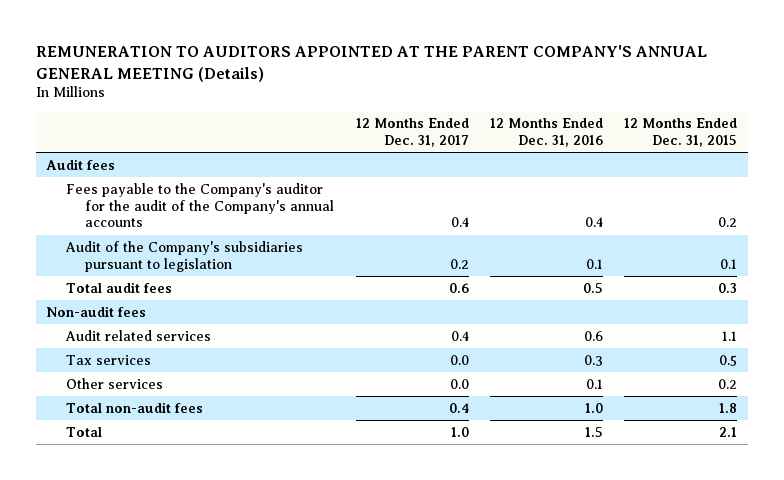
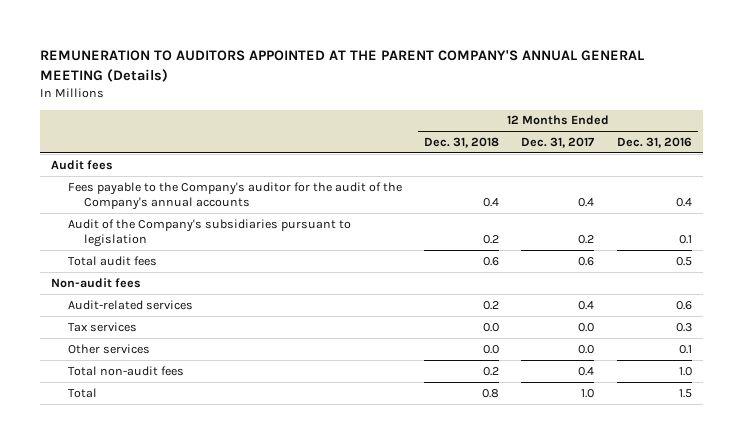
[624,118,738,147] 12 Months Ended Dec. 31, 2015 -> none
none -> [424,137,500,149] Dec. 31, 2018
[64,329,211,341] Audit related services -> [67,299,193,310] Audit-related services

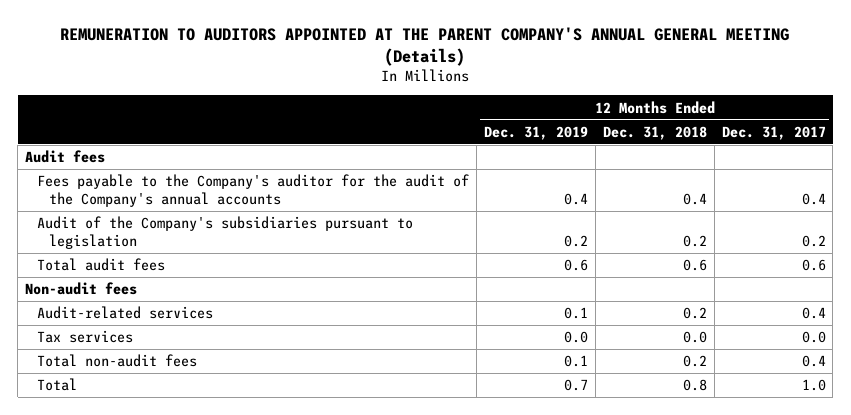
[616,137,692,149] Dec. 31, 2016 -> none
none -> [483,125,588,140] Dec. 31, 2019
[67,343,150,354] Other services -> none

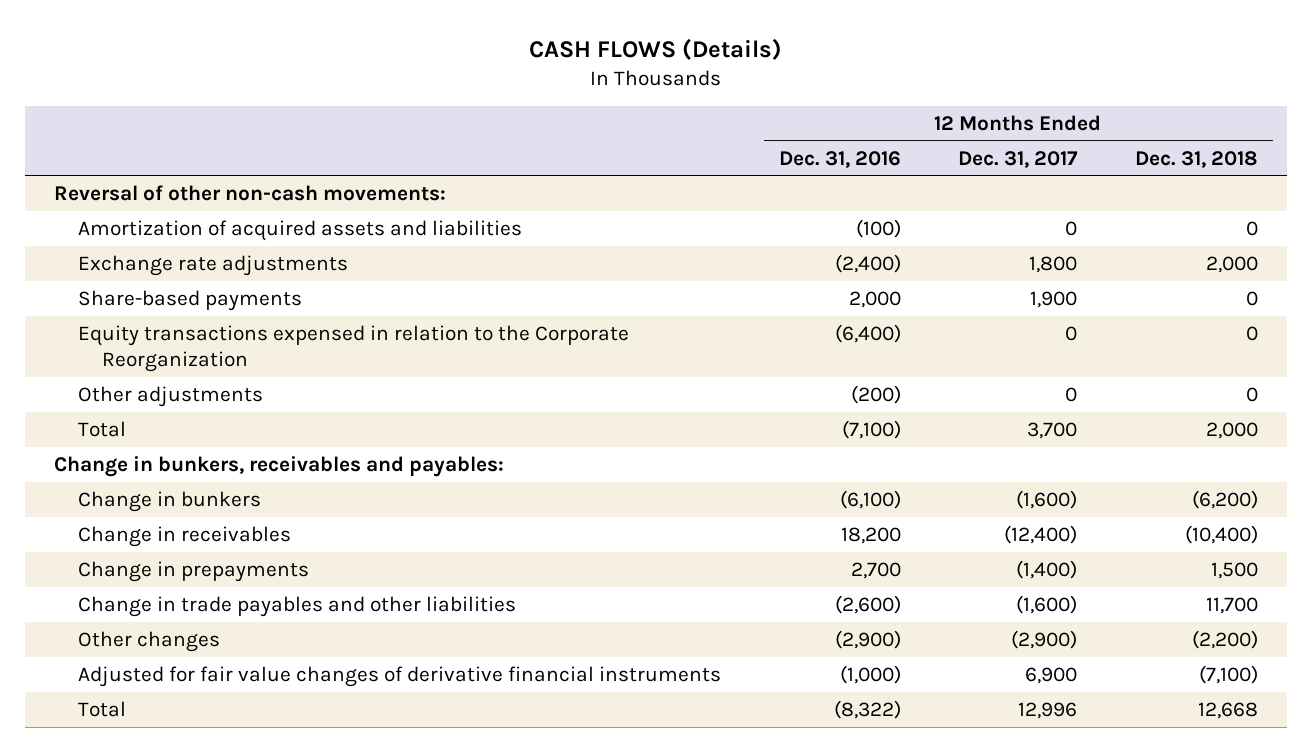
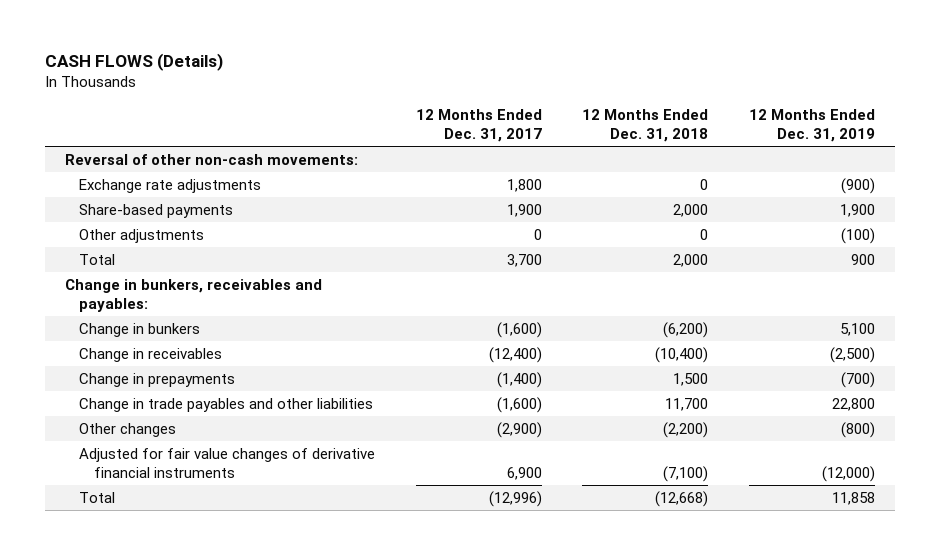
[778,150,901,168] Dec. 31, 2016 -> none
none -> [748,109,875,143] 12 Months Ended Dec. 31, 2019
[77,219,522,241] Amortization of acquired assets and liabilities -> none
[77,324,629,373] Equity transactions expensed in relation to the Corporate Reorganization -> none
[1206,255,1259,273] 2,000 -> [700,178,709,190] 0
[1246,290,1259,306] 0 -> [673,203,709,217] 2,000
[1018,701,1078,719] 12,996 -> [488,490,542,507] (12,996)
[1198,701,1259,719] 12,668 -> [655,490,709,507] (12,668)

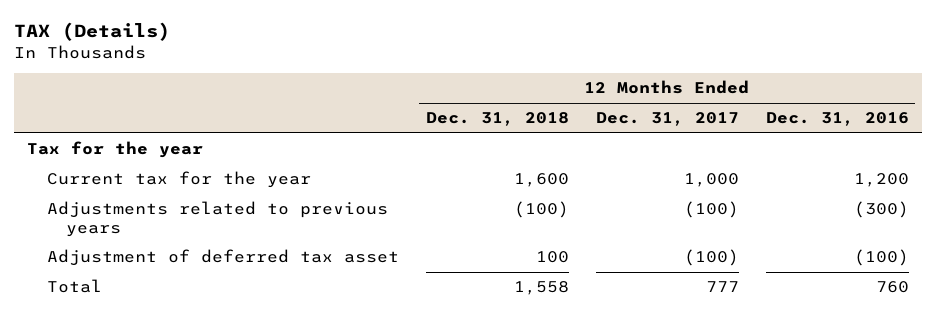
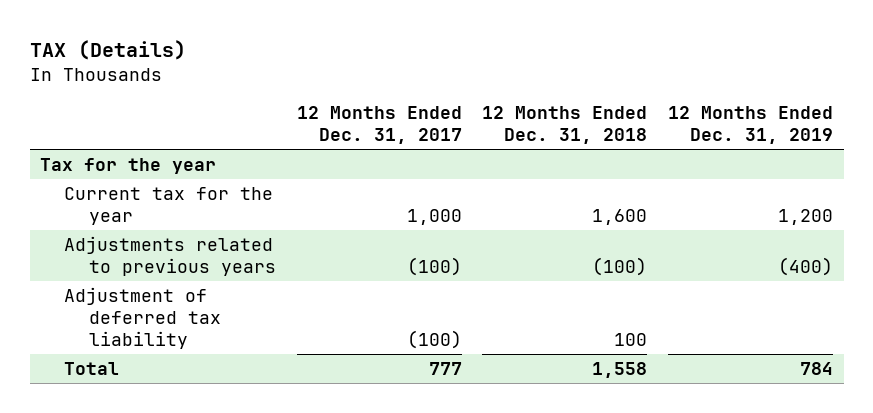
[765,112,909,127] Dec. 31, 2016 -> none
none -> [668,106,834,145] 12 Months Ended Dec. 31, 2019
[46,249,399,267] Adjustment of deferred tax asset -> [64,287,221,350] Adjustment of deferred tax liability

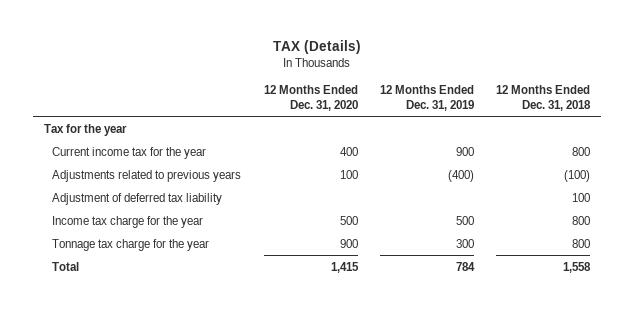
[296,106,462,145] 12 Months Ended Dec. 31, 2017 -> none
none -> [263,84,358,111] 12 Months Ended Dec. 31, 2020
[64,187,274,226] Current tax for the year -> [52,146,207,159] Current income tax for the year
[592,209,648,226] 1,600 -> [572,146,591,156] 800
[778,209,834,226] 1,200 -> [456,146,475,156] 900
none -> [52,215,204,228] Income tax charge for the year
none -> [52,238,210,251] Tonnage tax charge for the year

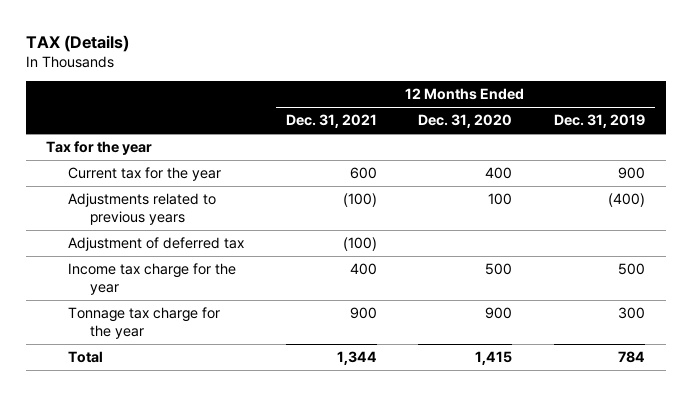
[496,84,592,111] 12 Months Ended Dec. 31, 2018 -> none
none -> [285,114,377,129] Dec. 31, 2021
[52,146,207,159] Current income tax for the year -> [68,166,222,181] Current tax for the year
[52,192,223,205] Adjustment of deferred tax liability -> [68,236,245,251] Adjustment of deferred tax

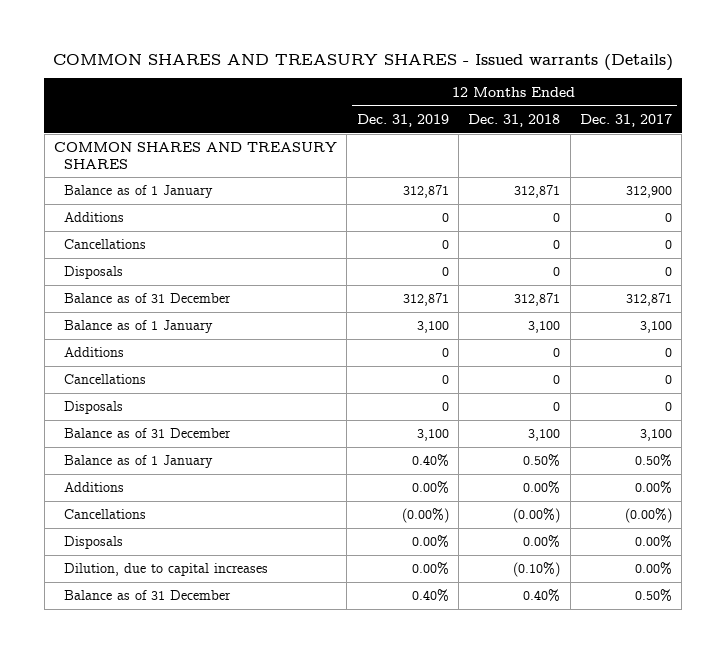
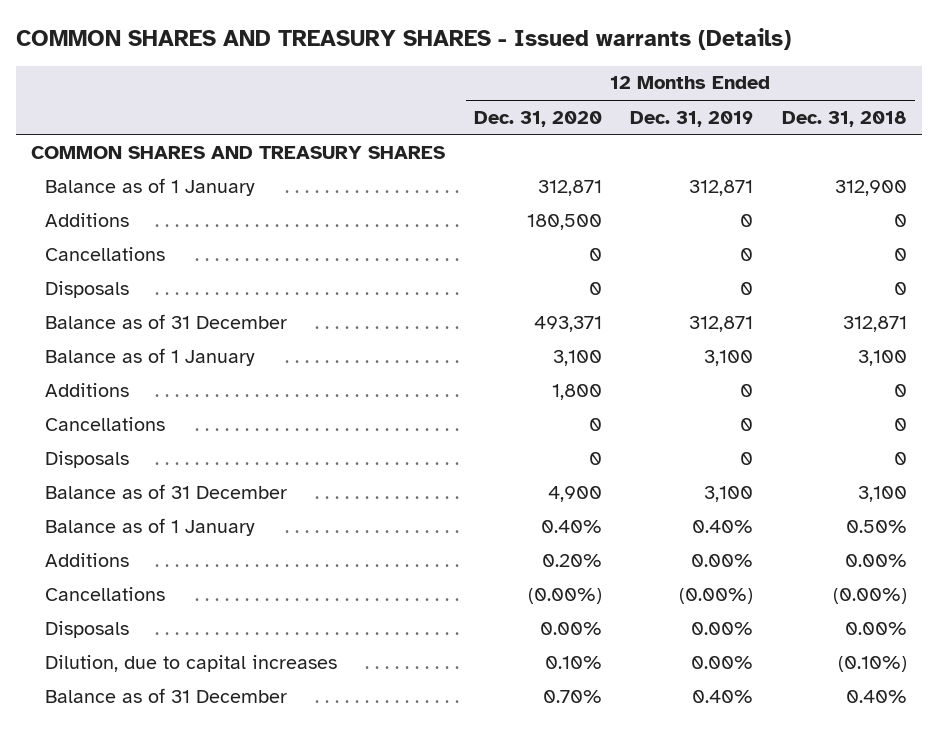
[579,113,672,127] Dec. 31, 2017 -> none
none -> [473,110,602,127] Dec. 31, 2020
[514,185,561,199] 312,871 -> [835,179,908,196] 312,900

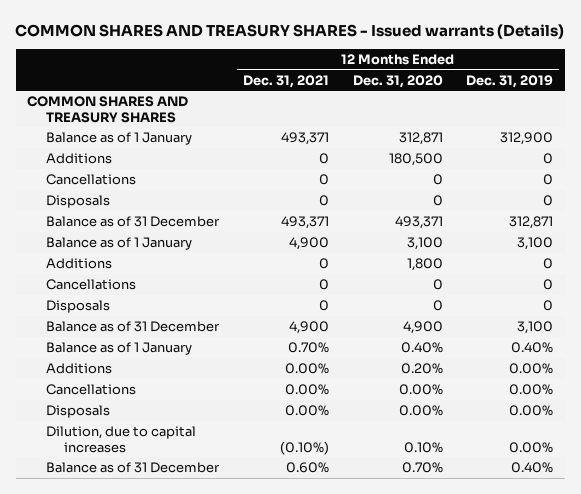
[782,110,908,127] Dec. 31, 2018 -> none
none -> [242,74,329,88] Dec. 31, 2021
[689,179,754,196] 312,871 -> [500,132,554,146] 312,900
[527,587,602,604] (0.00%) -> [398,384,443,396] 0.00%
[679,587,754,604] (0.00%) -> [509,384,554,396] 0.00%

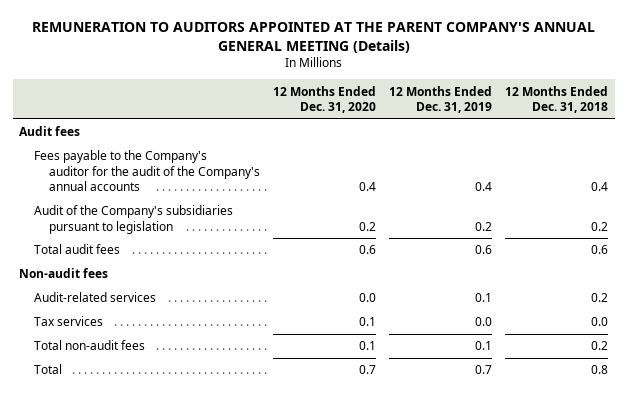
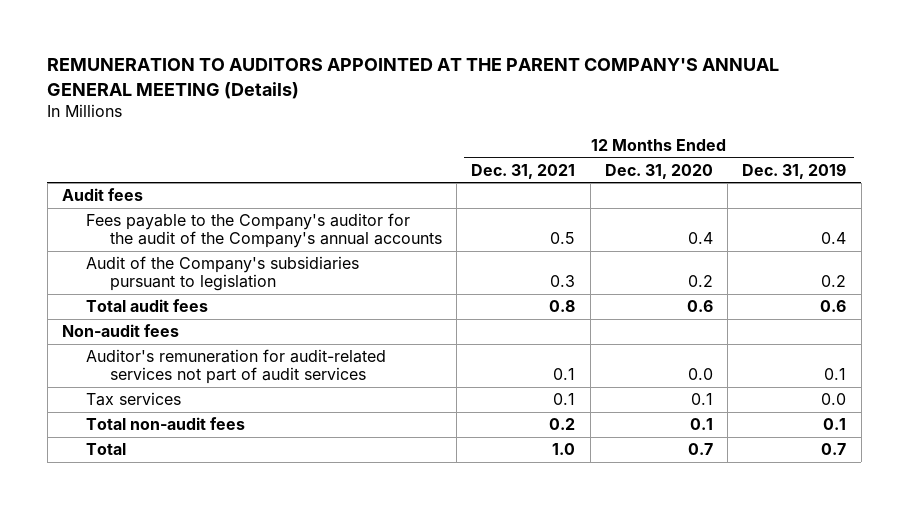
[505,85,609,114] 12 Months Ended Dec. 31, 2018 -> none
none -> [471,163,576,179] Dec. 31, 2021
[34,292,157,303] Audit-related services -> none
none -> [85,349,386,385] Auditor's remuneration for audit-related services not part of audit services

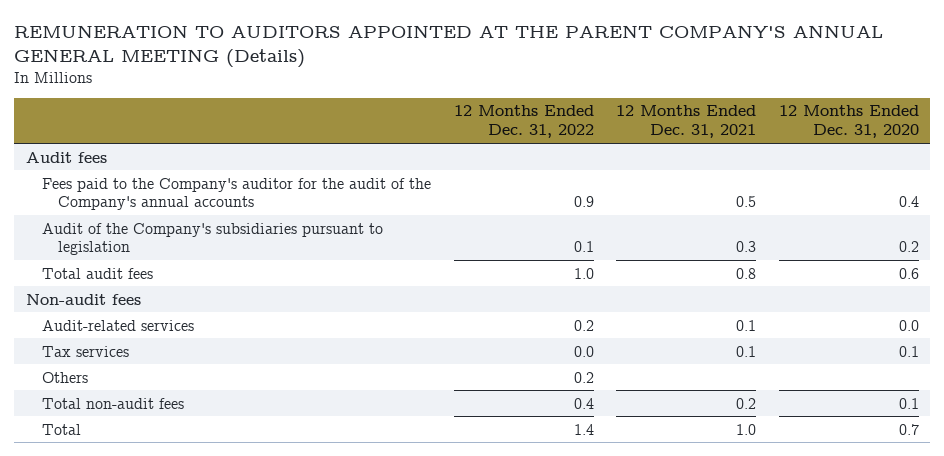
[742,162,847,179] Dec. 31, 2019 -> none
none -> [453,105,594,139] 12 Months Ended Dec. 31, 2022
[85,213,442,249] Fees payable to the Company's auditor for the audit of the Company's annual accounts -> [41,177,431,211] Fees paid to the Company's auditor for the audit of the Company's annual accounts
[85,349,386,385] Auditor's remuneration for audit-related services not part of audit services -> [41,319,194,331] Audit-related services
none -> [41,371,88,383] Others

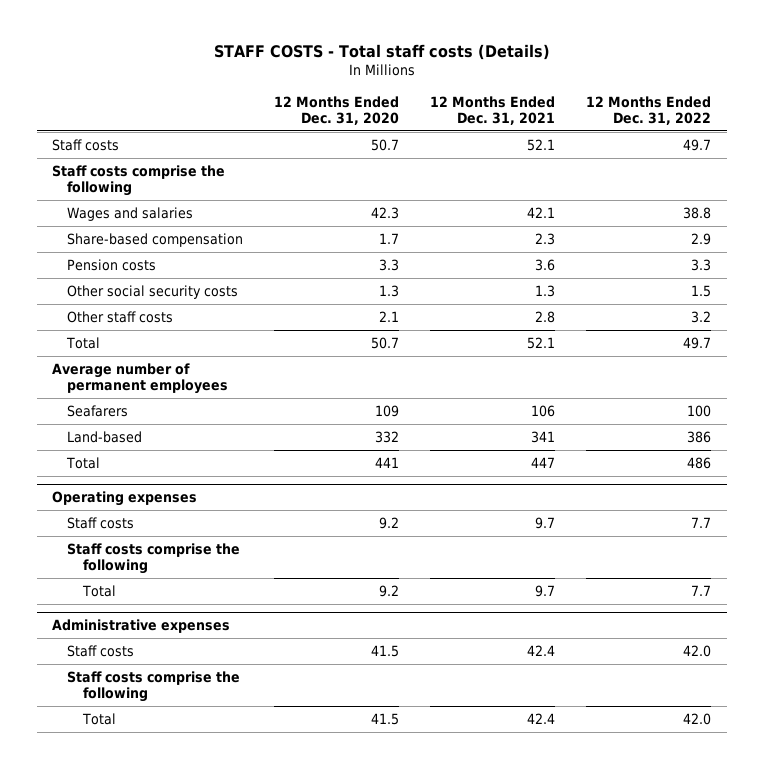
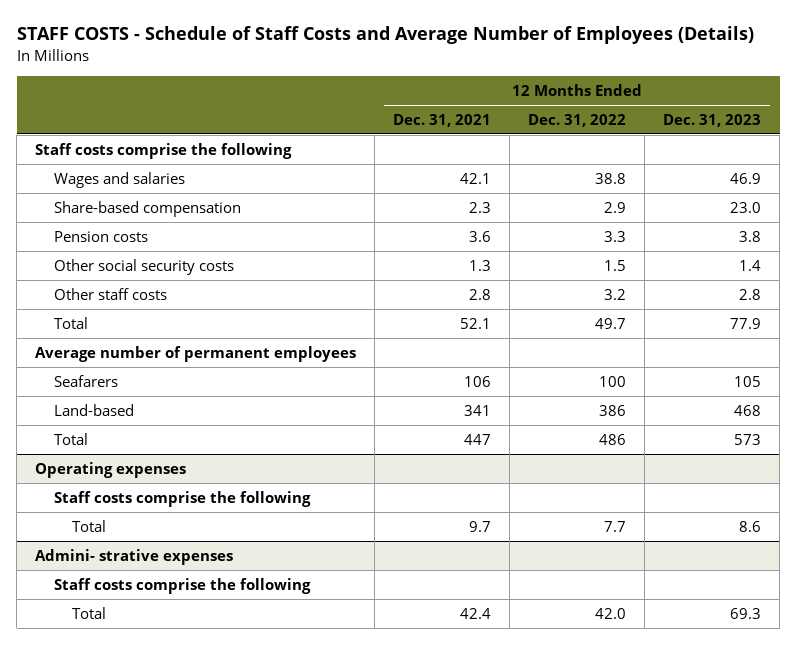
[213,44,550,61] STAFF COSTS - Total staff costs (Details) -> [16,26,754,45] STAFF COSTS - Schedule of Staff Costs and Average Number of Employees (Details)
[274,95,400,125] 12 Months Ended Dec. 31, 2020 -> none
none -> [663,113,762,127] Dec. 31, 2023
[52,138,120,151] Staff costs -> none
[67,516,135,529] Staff costs -> none
[67,644,135,657] Staff costs -> none
[52,619,231,634] Administrative expenses -> [35,548,234,565] Admini- strative expenses

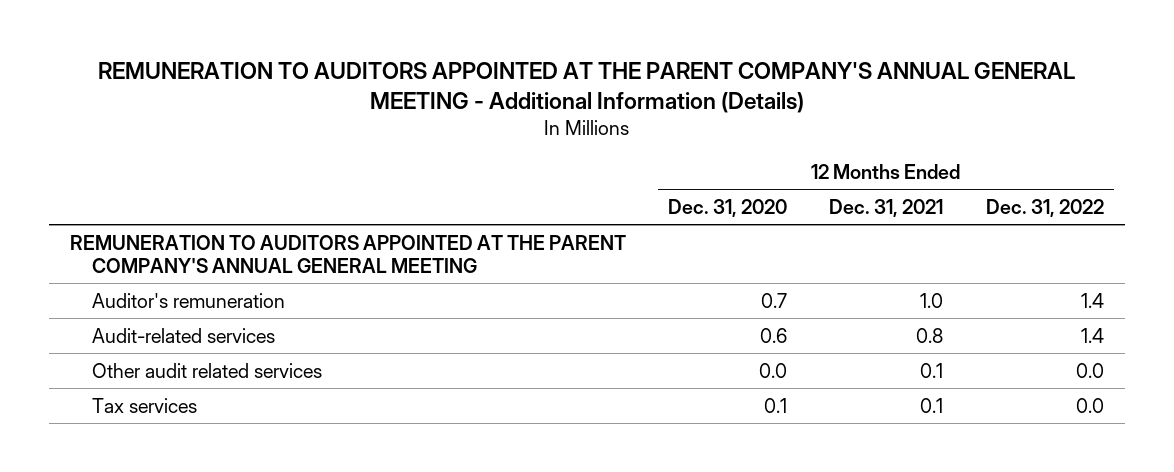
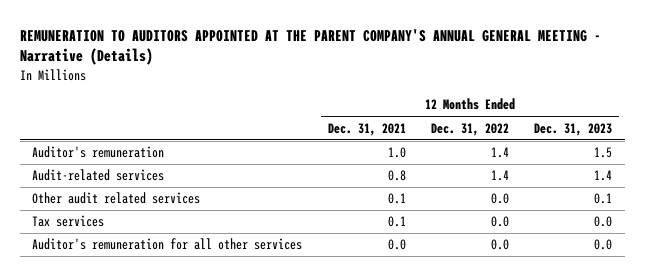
[97,61,1075,113] REMUNERATION TO AUDITORS APPOINTED AT THE PARENT COMPANY'S ANNUAL GENERAL MEETING - Additional Information (Details) -> [19,28,601,66] REMUNERATION TO AUDITORS APPOINTED AT THE PARENT COMPANY'S ANNUAL GENERAL MEETING - Narrative (Details)
[668,198,788,217] Dec. 31, 2020 -> none
none -> [534,122,613,136] Dec. 31, 2023
[69,234,626,273] REMUNERATION TO AUDITORS APPOINTED AT THE PARENT COMPANY'S ANNUAL GENERAL MEETING -> none
none -> [32,238,303,251] Auditor's remuneration for all other services

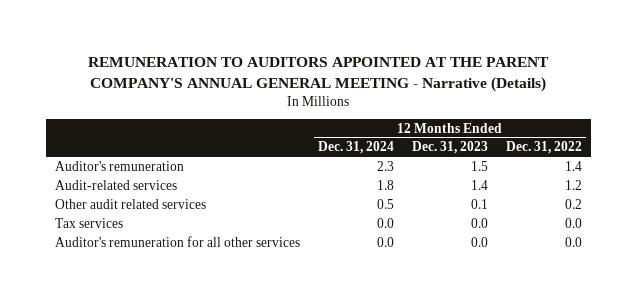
[327,122,406,136] Dec. 31, 2021 -> none
none -> [317,141,394,155] Dec. 31, 2024
[490,170,509,182] 1.4 -> [564,179,582,190] 1.2
[490,193,509,205] 0.0 -> [564,198,582,209] 0.2

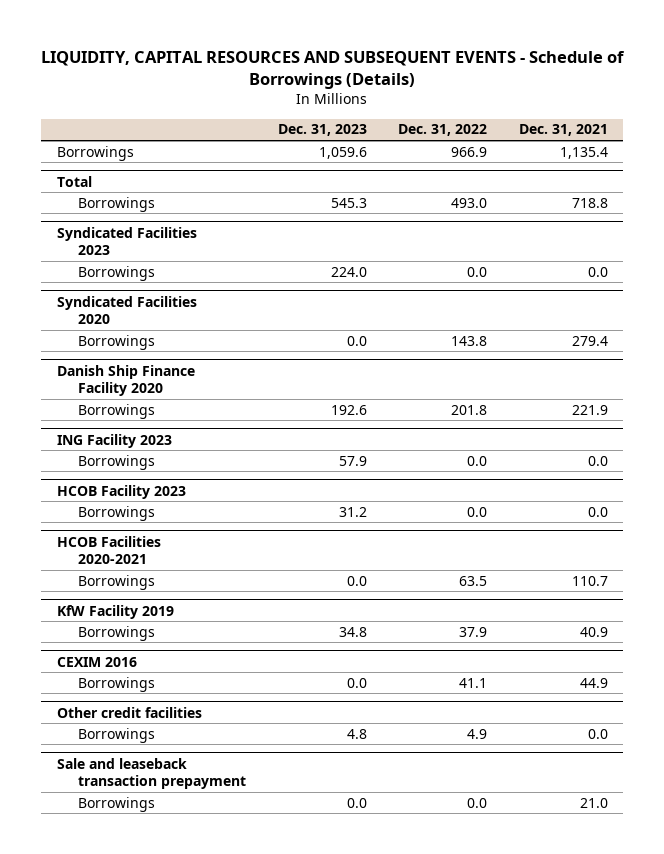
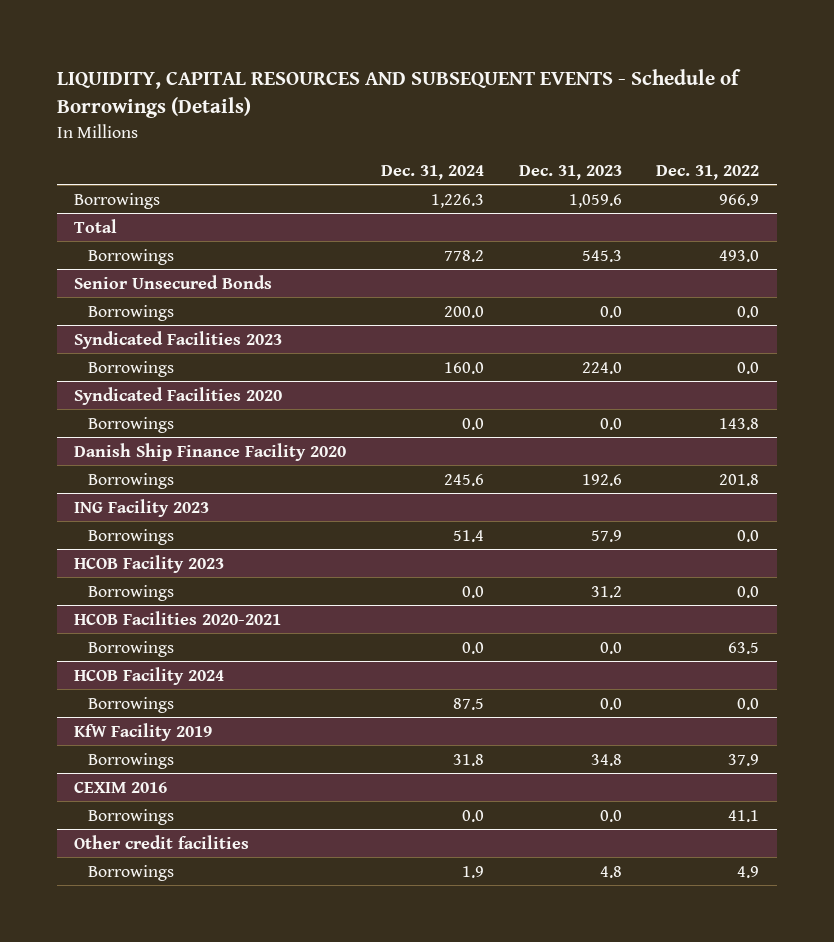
[518,124,608,137] Dec. 31, 2021 -> none
none -> [380,164,484,180] Dec. 31, 2024
none -> [74,274,273,289] Senior Unsecured Bonds
none -> [87,304,174,321] Borrowings
none -> [74,666,225,685] HCOB Facility 2024
none -> [87,696,174,713] Borrowings
[56,757,247,790] Sale and leaseback transaction prepayment -> none
[78,796,156,812] Borrowings -> none

